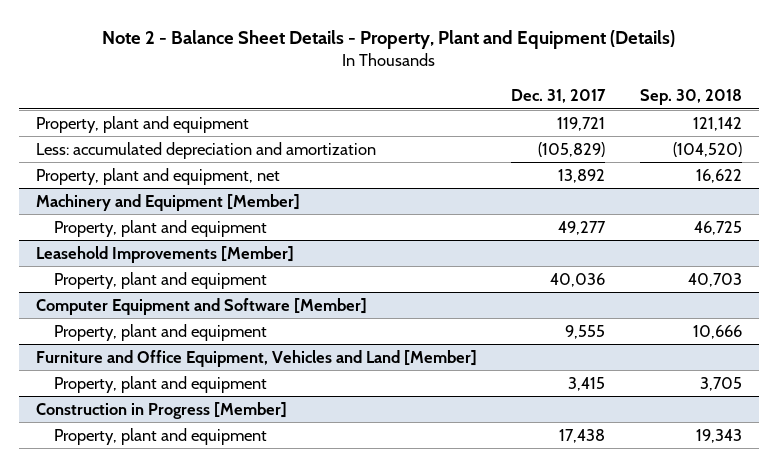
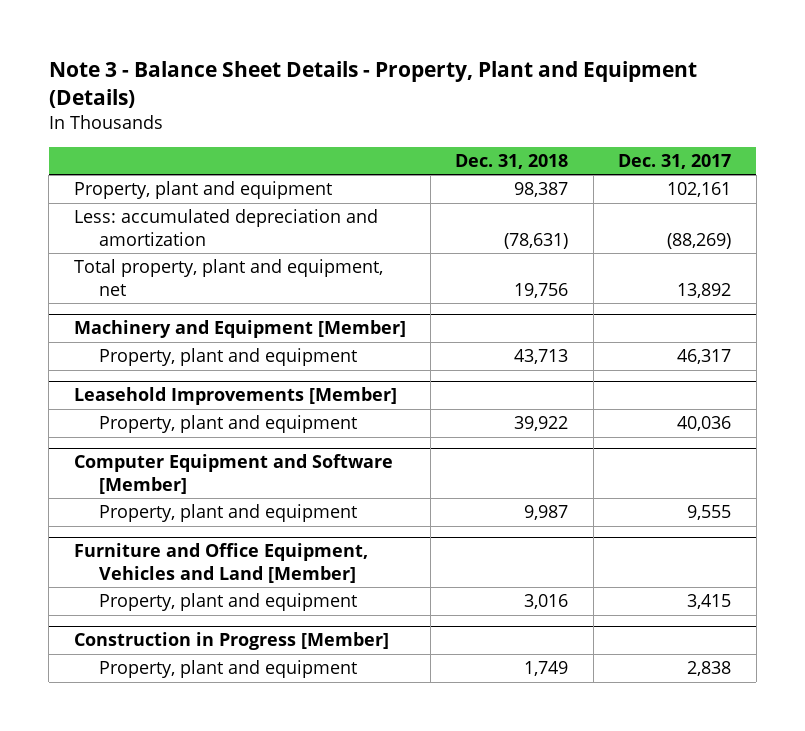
[101,30,675,50] Note 2 - Balance Sheet Details - Property, Plant and Equipment (Details) -> [48,60,697,108] Note 3 - Balance Sheet Details - Property, Plant and Equipment (Details)
[639,89,742,106] Sep. 30, 2018 -> none
none -> [455,154,569,170] Dec. 31, 2018
[557,116,606,131] 119,721 -> [667,182,732,198] 102,161
[538,141,606,157] (105,829) -> [667,232,732,249] (88,269)
[36,167,281,185] Property, plant and equipment, net -> [73,259,383,296] Total property, plant and equipment, net
[558,220,607,235] 49,277 -> [677,349,732,365] 46,317
[559,428,606,443] 17,438 -> [687,661,732,677] 2,838

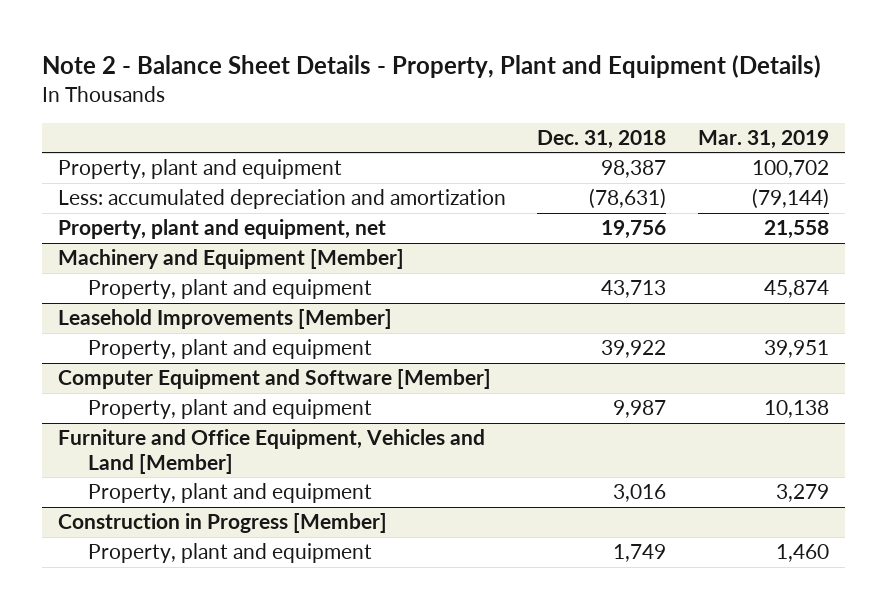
[48,60,697,108] Note 3 - Balance Sheet Details - Property, Plant and Equipment (Details) -> [42,55,822,79] Note 2 - Balance Sheet Details - Property, Plant and Equipment (Details)
[618,154,732,170] Dec. 31, 2017 -> none
none -> [697,129,829,149] Mar. 31, 2019
[73,259,383,296] Total property, plant and equipment, net -> [57,219,386,240] Property, plant and equipment, net

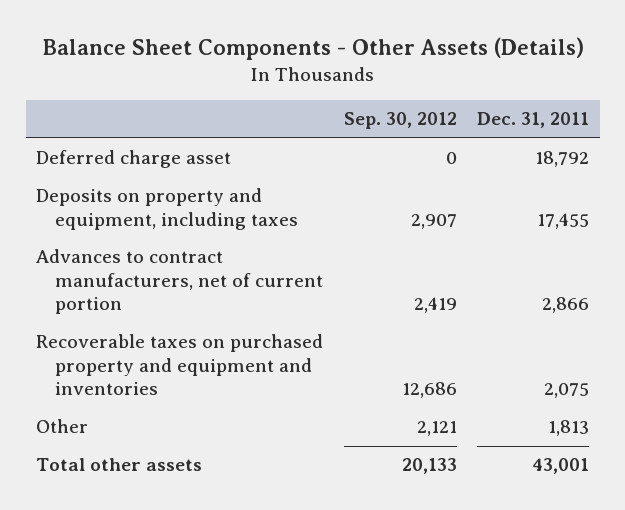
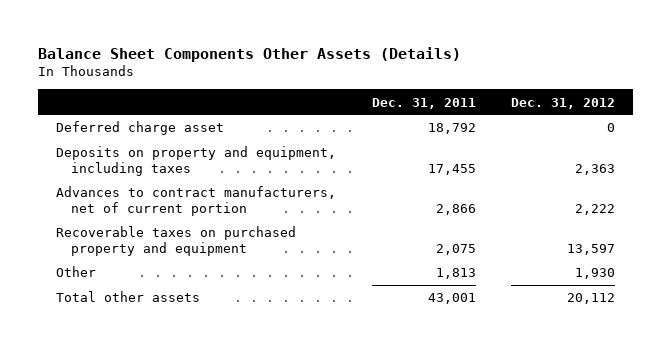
[41,37,584,61] Balance Sheet Components - Other Assets (Details) -> [38,46,462,62] Balance Sheet Components Other Assets (Details)
[343,112,457,130] Sep. 30, 2012 -> none
none -> [511,97,616,109] Dec. 31, 2012
[35,334,323,396] Recoverable taxes on purchased property and equipment and inventories -> [56,226,297,256] Recoverable taxes on purchased property and equipment

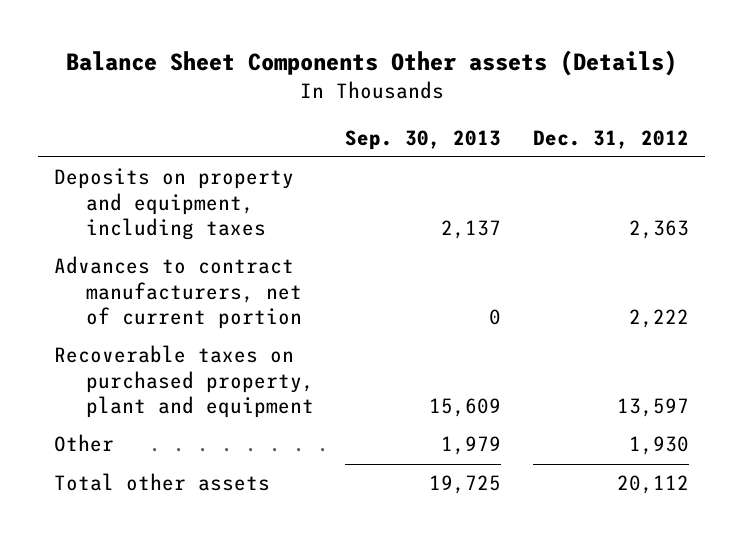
[38,46,462,62] Balance Sheet Components Other Assets (Details) -> [65,50,677,77] Balance Sheet Components Other assets (Details)
[371,97,476,109] Dec. 31, 2011 -> none
none -> [345,129,502,150] Sep. 30, 2013
[56,121,225,136] Deferred charge asset -> none
[56,226,297,256] Recoverable taxes on purchased property and equipment -> [54,345,314,418] Recoverable taxes on purchased property, plant and equipment

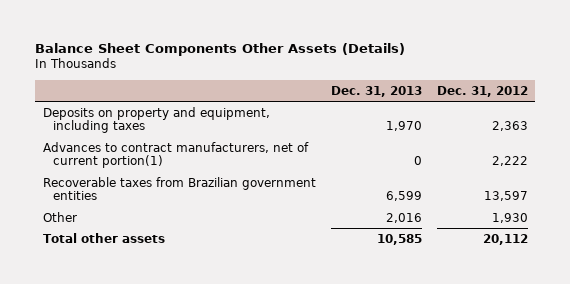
[65,50,677,77] Balance Sheet Components Other assets (Details) -> [35,42,406,56] Balance Sheet Components Other Assets (Details)
[345,129,502,150] Sep. 30, 2013 -> none
none -> [330,85,422,97] Dec. 31, 2013
[54,256,302,329] Advances to contract manufacturers, net of current portion -> [42,141,309,169] Advances to contract manufacturers, net of current portion(1)
[54,345,314,418] Recoverable taxes on purchased property, plant and equipment -> [42,176,316,201] Recoverable taxes from Brazilian government entities

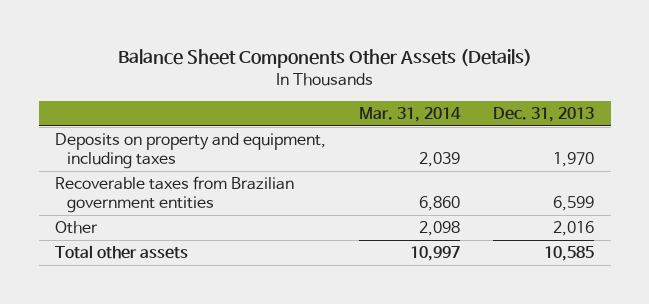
[436,85,528,97] Dec. 31, 2012 -> none
none -> [359,106,462,122] Mar. 31, 2014
[42,141,309,169] Advances to contract manufacturers, net of current portion(1) -> none

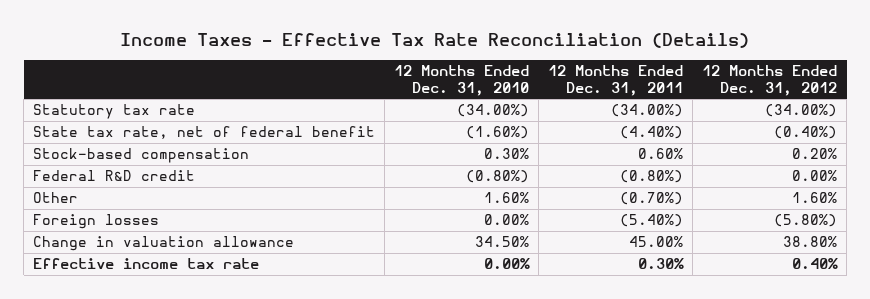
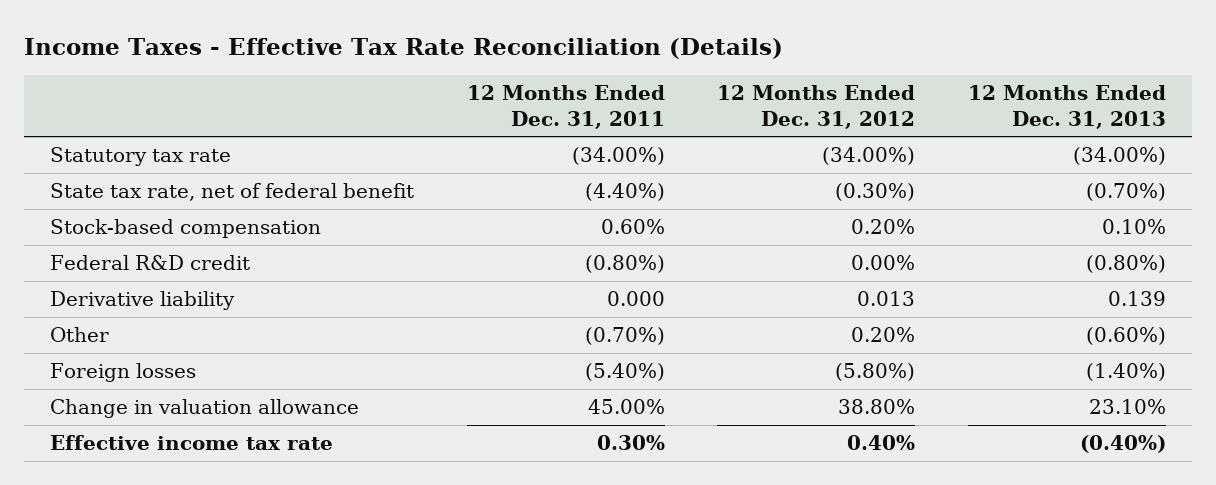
[394,65,530,96] 12 Months Ended Dec. 31, 2010 -> none
none -> [967,85,1166,129] 12 Months Ended Dec. 31, 2013
[774,126,838,140] (0.40%) -> [835,183,916,202] (0.30%)
none -> [50,291,236,311] Derivative liability
[792,192,838,204] 1.60% -> [851,327,916,343] 0.20%

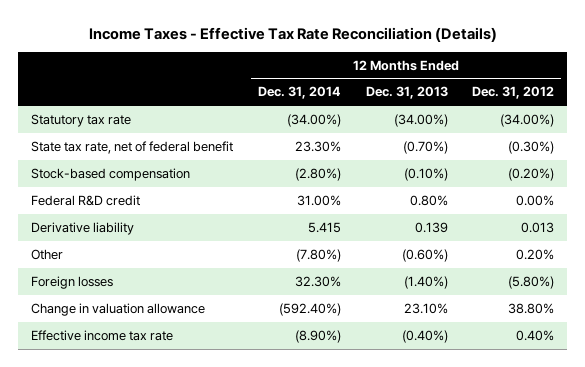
[466,85,665,129] 12 Months Ended Dec. 31, 2011 -> none
none -> [257,86,341,100] Dec. 31, 2014
[851,219,916,235] 0.20% -> [508,167,555,181] (0.20%)
[1101,219,1166,235] 0.10% -> [403,167,448,181] (0.10%)
[1085,255,1166,274] (0.80%) -> [409,194,448,206] 0.80%

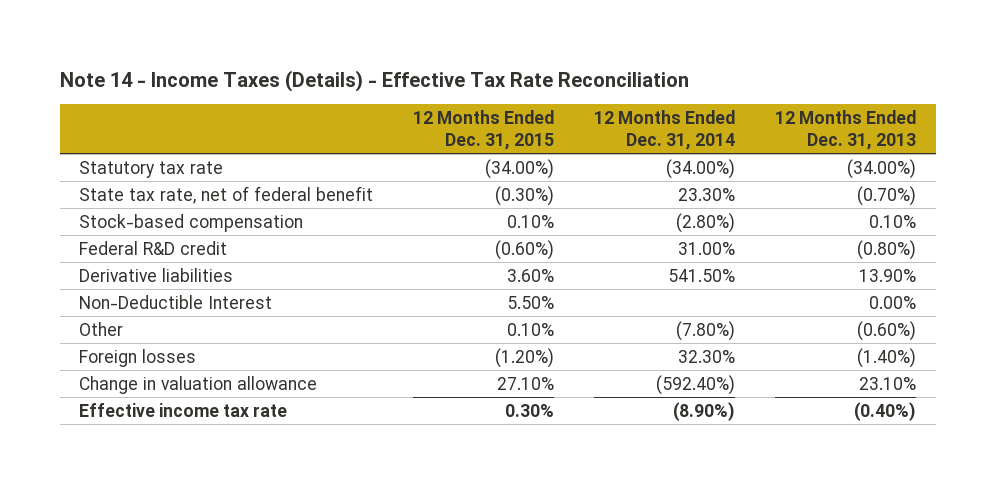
[88,26,497,42] Income Taxes - Effective Tax Rate Reconciliation (Details) -> [59,69,689,92] Note 14 - Income Taxes (Details) - Effective Tax Rate Reconciliation
[472,86,555,100] Dec. 31, 2012 -> none
none -> [413,109,555,150] 12 Months Ended Dec. 31, 2015
[403,167,448,181] (0.10%) -> [868,214,916,228] 0.10%
[409,194,448,206] 0.80% -> [856,239,916,260] (0.80%)
[30,221,134,235] Derivative liability -> [79,267,234,282] Derivative liabilities
[307,221,341,233] 5.415 -> [667,268,735,282] 541.50%
[414,221,448,233] 0.139 -> [858,268,916,282] 13.90%
none -> [79,294,273,309] Non-Deductible Interest

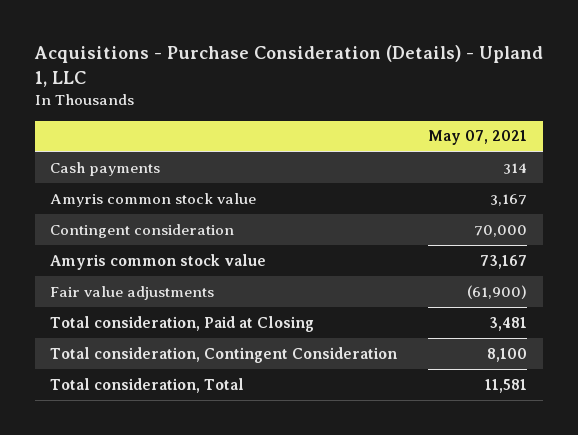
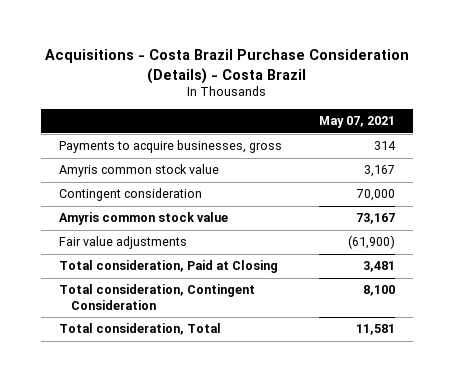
[33,45,543,87] Acquisitions - Purchase Consideration (Details) - Upland 1, LLC -> [44,49,409,84] Acquisitions - Costa Brazil Purchase Consideration (Details) - Costa Brazil
[50,161,161,176] Cash payments -> [59,140,283,154] Payments to acquire businesses, gross

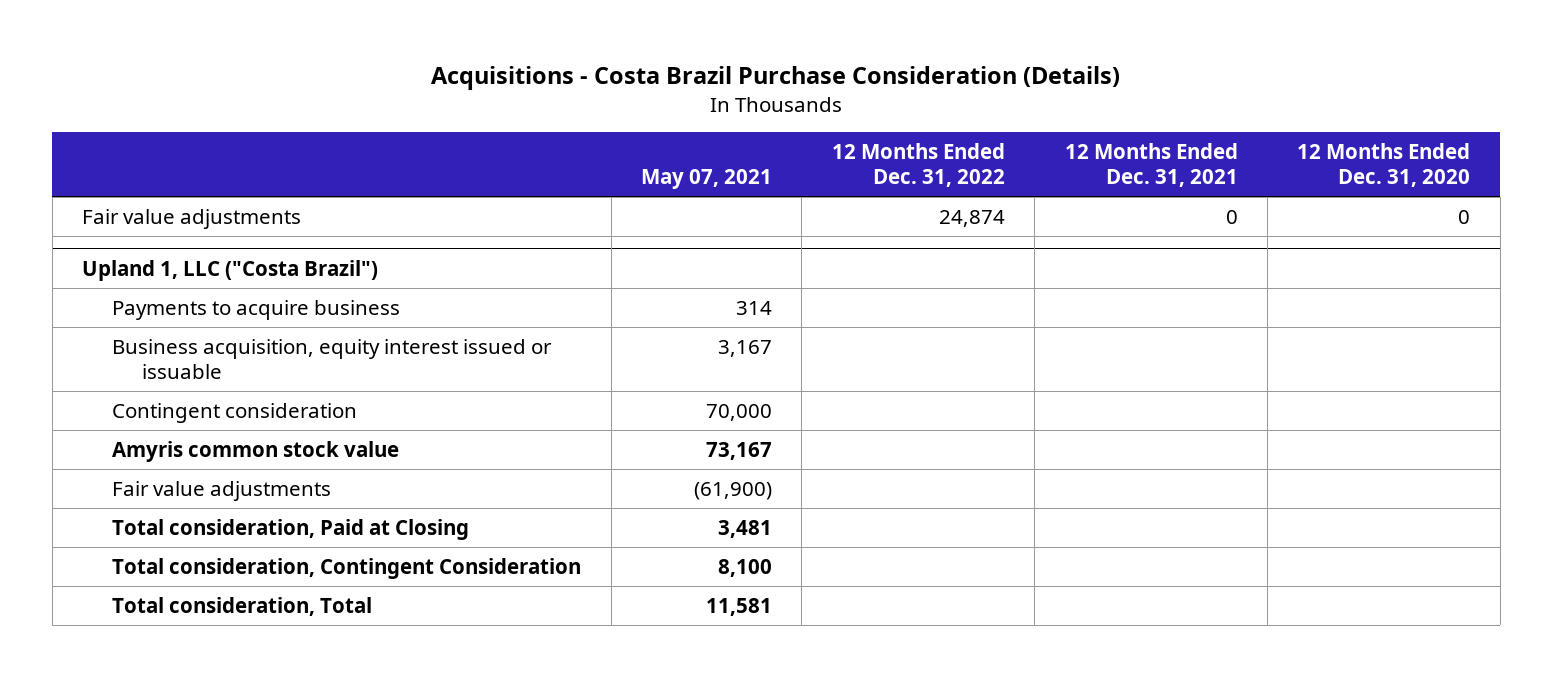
[44,49,409,84] Acquisitions - Costa Brazil Purchase Consideration (Details) - Costa Brazil -> [431,66,1121,91] Acquisitions - Costa Brazil Purchase Consideration (Details)
none -> [831,142,1005,188] 12 Months Ended Dec. 31, 2022
none -> [1064,142,1238,188] 12 Months Ended Dec. 31, 2021
none -> [1297,142,1471,188] 12 Months Ended Dec. 31, 2020
none -> [82,208,302,229] Fair value adjustments
none -> [82,259,379,281] Upland 1, LLC ("Costa Brazil")
[59,140,283,154] Payments to acquire businesses, gross -> [112,299,401,320] Payments to acquire business
[59,164,220,178] Amyris common stock value -> [112,338,553,380] Business acquisition, equity interest issued or issuable

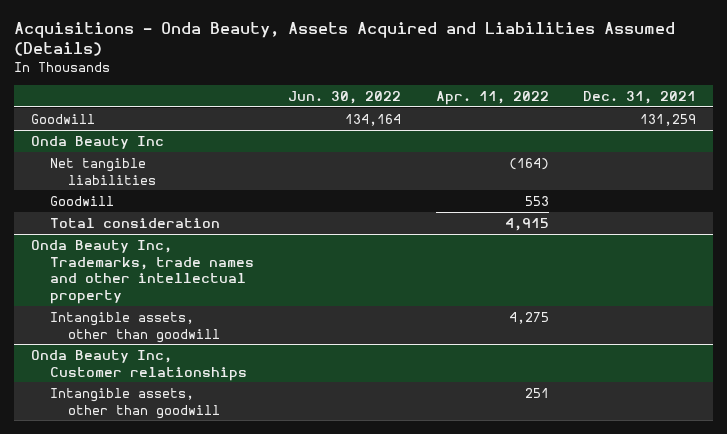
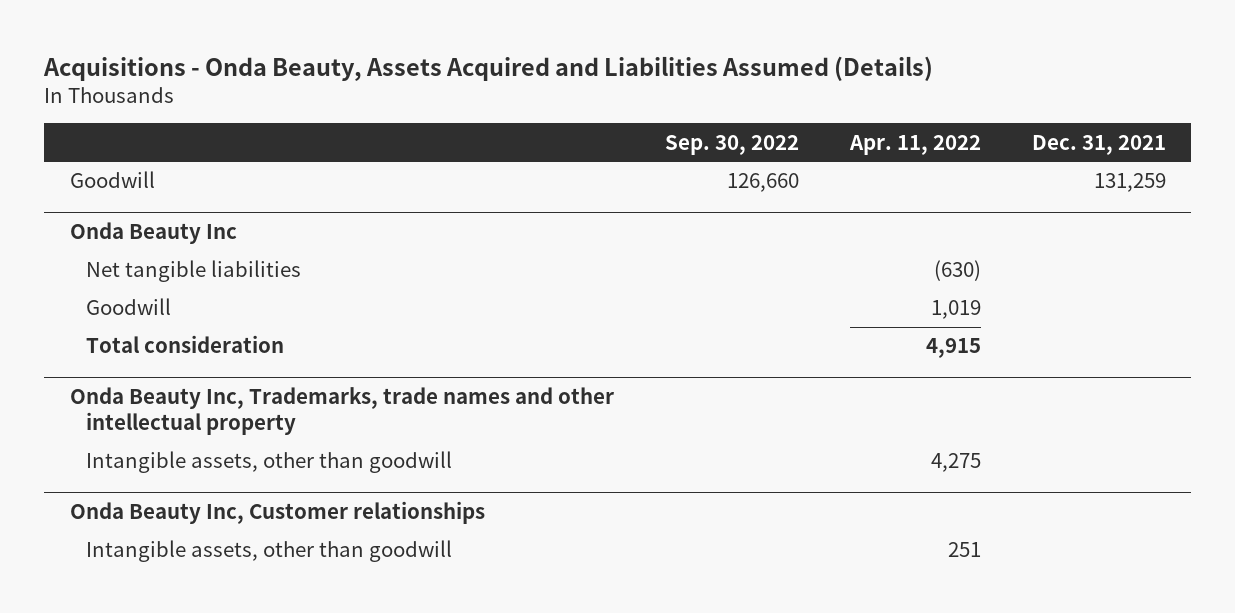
[288,90,402,104] Jun. 30, 2022 -> none
none -> [664,134,799,155] Sep. 30, 2022
[508,157,549,170] (164) -> [933,260,981,282] (630)
[524,195,549,206] 553 -> [930,300,981,320] 1,019

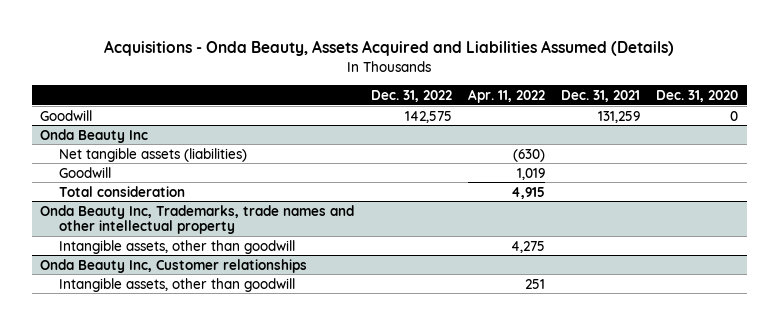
[664,134,799,155] Sep. 30, 2022 -> none
none -> [370,89,452,102] Dec. 31, 2022
none -> [656,89,739,102] Dec. 31, 2020
[85,260,301,283] Net tangible liabilities -> [58,147,247,162] Net tangible assets (liabilities)

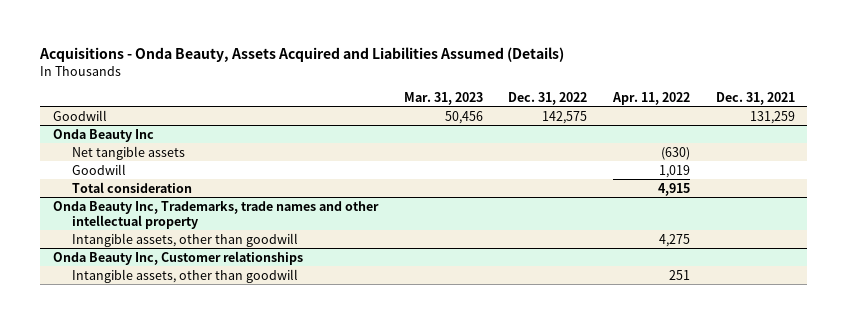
[656,89,739,102] Dec. 31, 2020 -> none
none -> [403,91,483,105] Mar. 31, 2023
[58,147,247,162] Net tangible assets (liabilities) -> [71,145,185,160] Net tangible assets

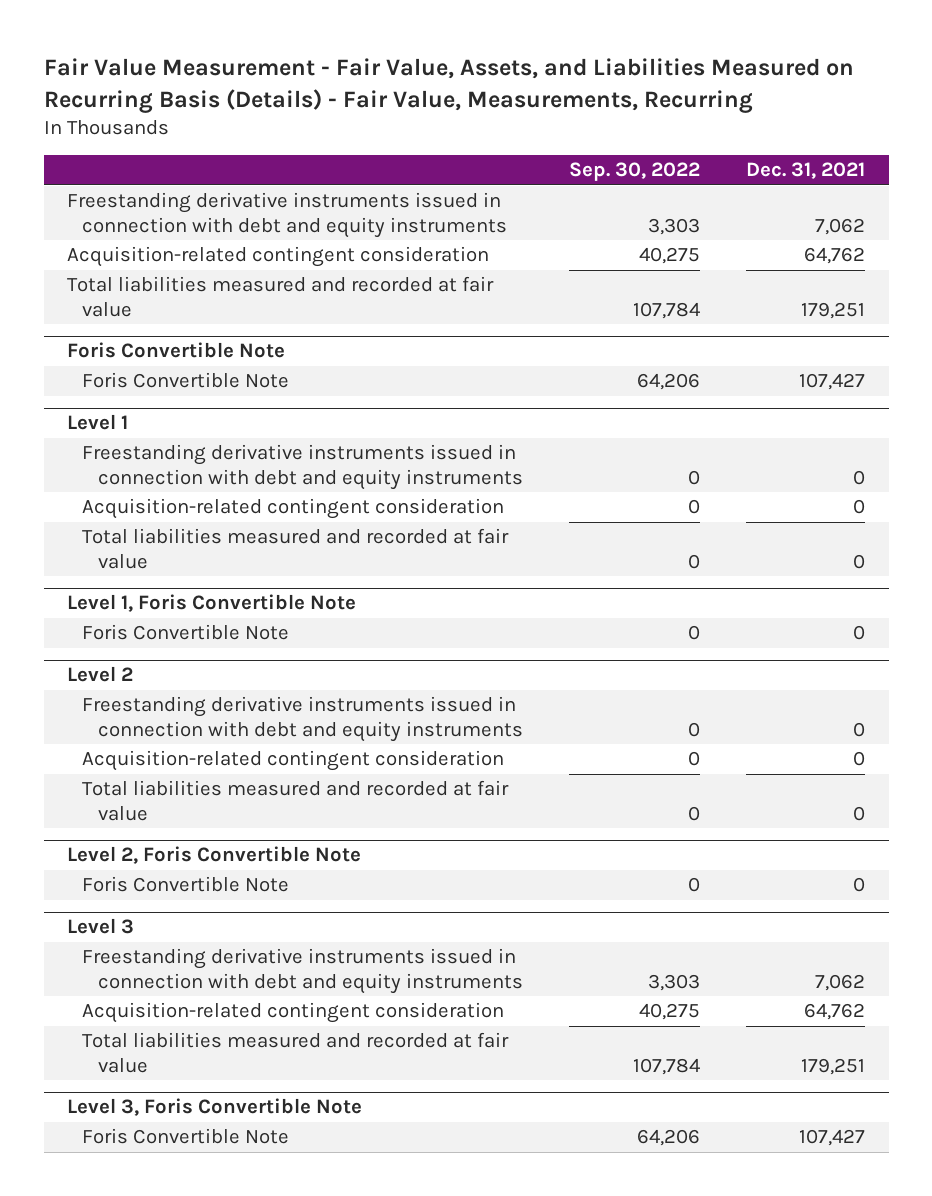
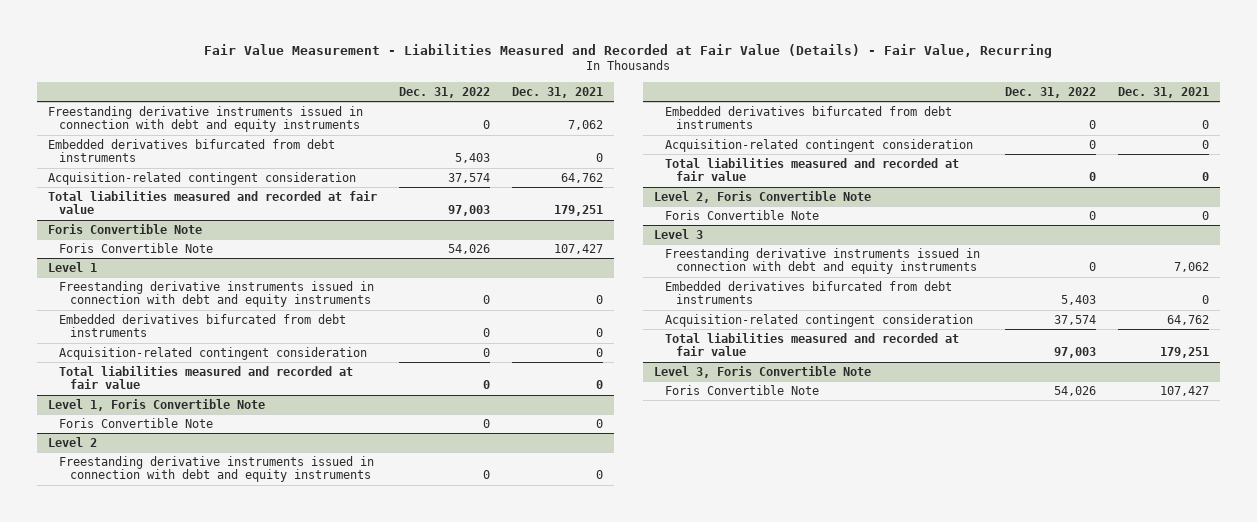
[43,58,854,113] Fair Value Measurement - Fair Value, Assets, and Liabilities Measured on Recurring Basis (Details) - Fair Value, Measurements, Recurring -> [204,43,1053,58] Fair Value Measurement - Liabilities Measured and Recorded at Fair Value (Details) - Fair Value, Recurring
[569,162,701,182] Sep. 30, 2022 -> none
none -> [399,86,491,98] Dec. 31, 2022
none -> [48,138,336,163] Embedded derivatives bifurcated from debt instruments
none -> [59,313,347,338] Embedded derivatives bifurcated from debt instruments
none -> [664,105,952,130] Embedded derivatives bifurcated from debt instruments
none -> [664,280,952,305] Embedded derivatives bifurcated from debt instruments

